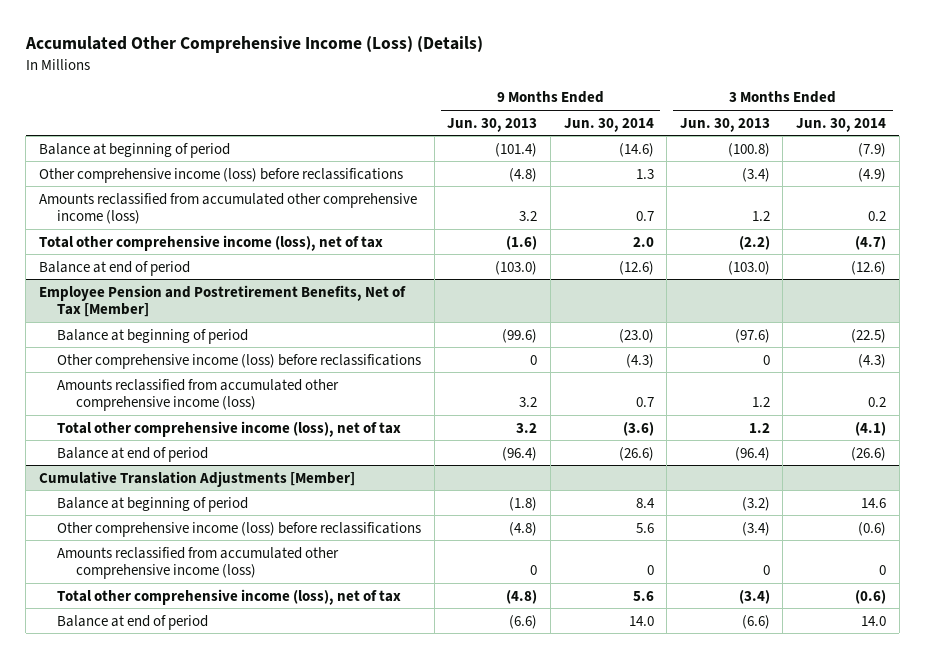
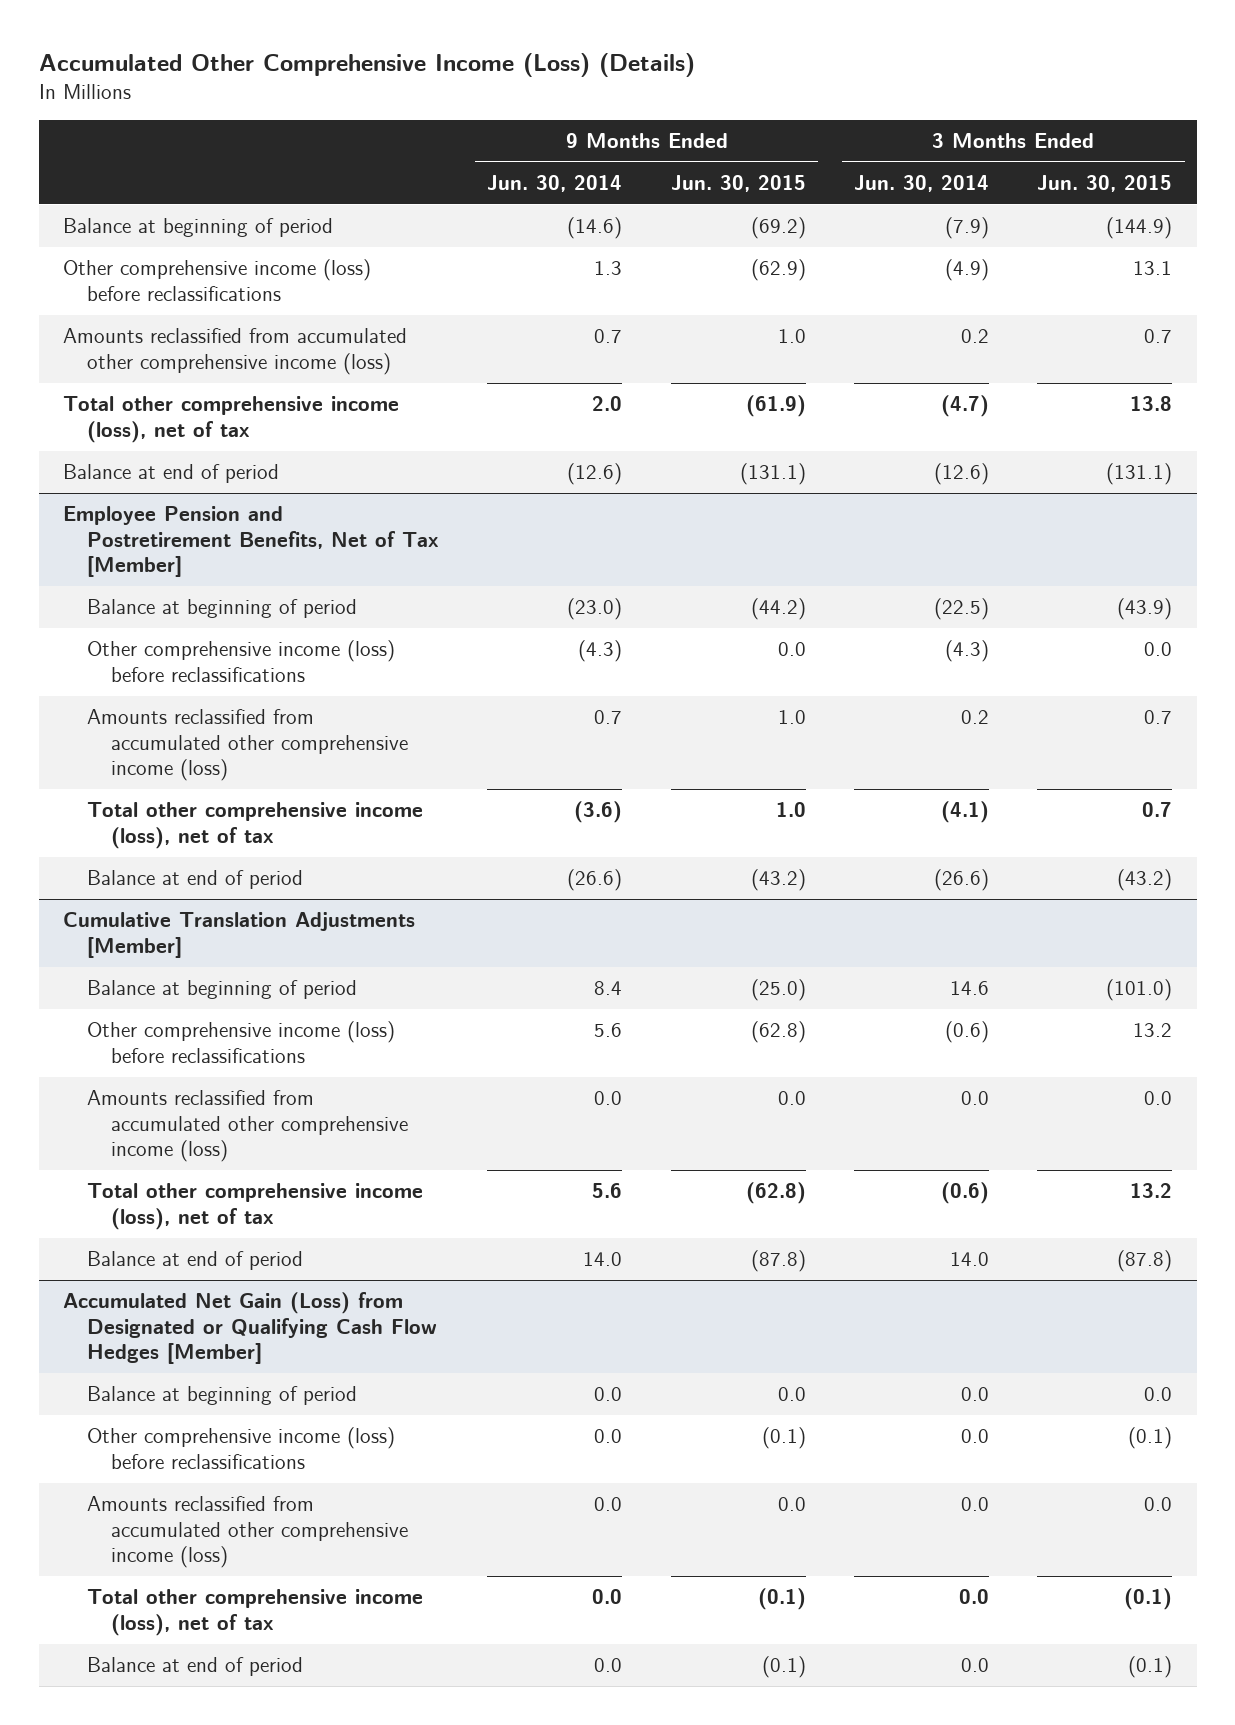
[447,117,538,132] Jun. 30, 2013 -> none
[679,117,770,132] Jun. 30, 2013 -> none
none -> [670,174,806,192] Jun. 30, 2015
none -> [1037,174,1173,192] Jun. 30, 2015
[646,565,654,576] 0 -> [594,1091,623,1106] 0.0
[878,565,886,576] 0 -> [961,1091,990,1106] 0.0
none -> [62,1292,438,1365] Accumulated Net Gain (Loss) from Designated or Qualifying Cash Flow Hedges [Member]
none -> [87,1386,358,1406] Balance at beginning of period
none -> [87,1427,396,1469] Other comprehensive income (loss) before reclassifications
none -> [87,1496,409,1569] Amounts reclassified from accumulated other comprehensive income (loss)
none -> [87,1589,424,1636] Total other comprehensive income (loss), net of tax
none -> [87,1657,304,1677] Balance at end of period

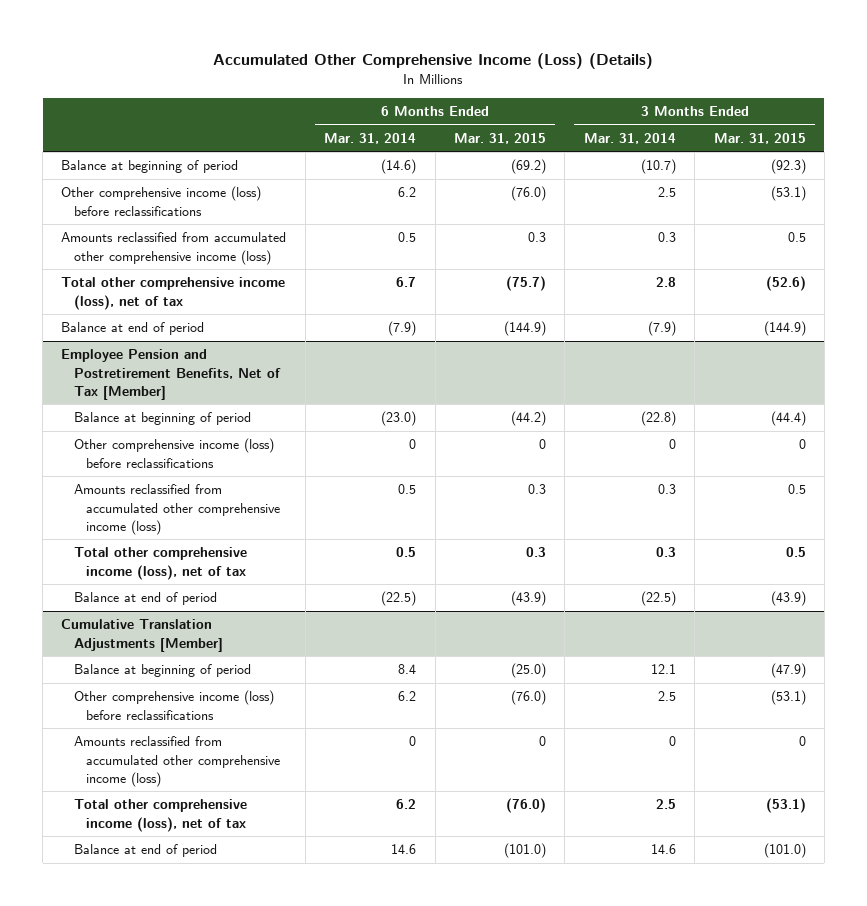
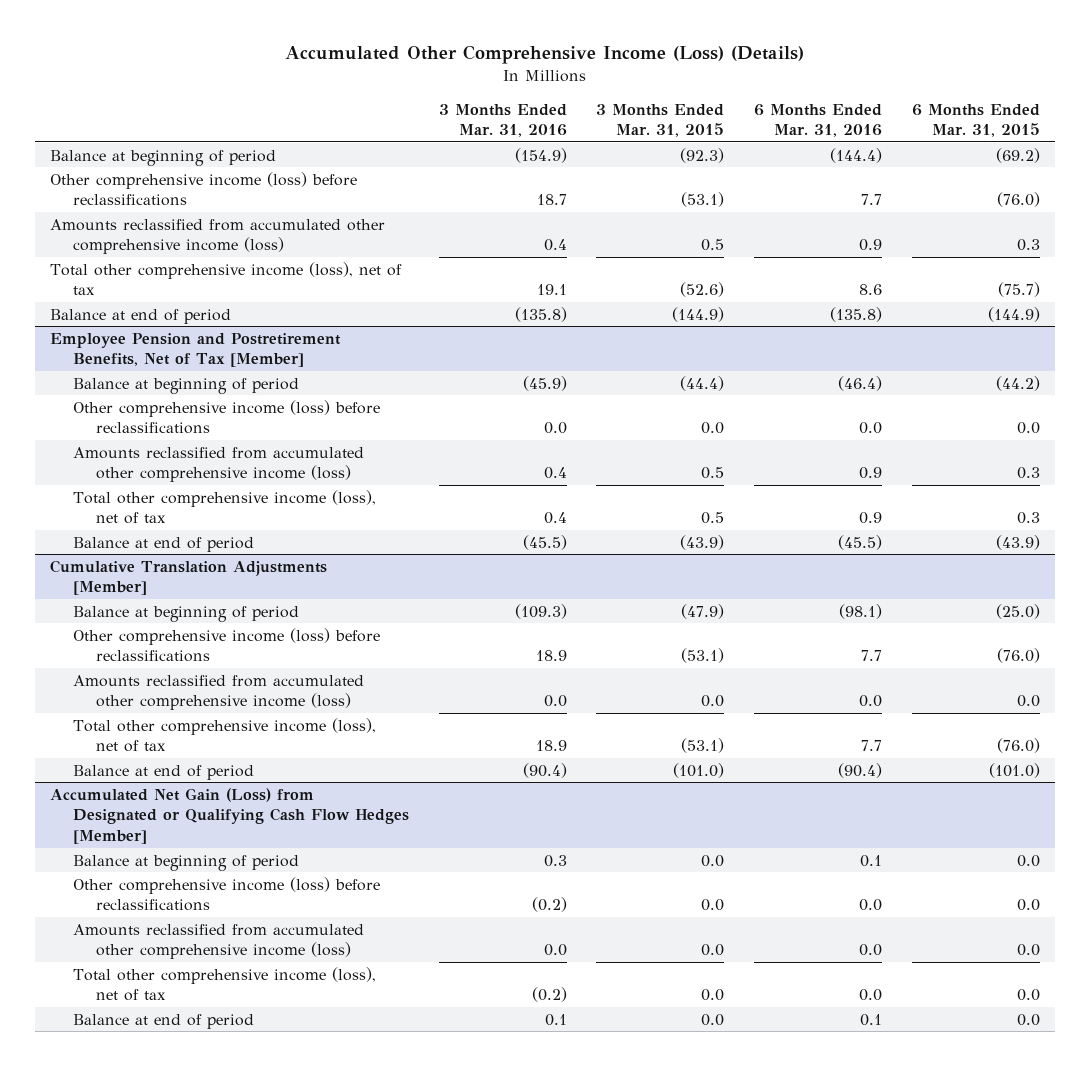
[324,132,417,144] Mar. 31, 2014 -> none
[583,132,676,144] Mar. 31, 2014 -> none
none -> [438,103,567,138] 3 Months Ended Mar. 31, 2016
none -> [754,103,883,138] 6 Months Ended Mar. 31, 2016
[538,439,546,450] 0 -> [1017,422,1041,435] 0.0
[798,439,806,450] 0 -> [701,422,725,435] 0.0
[538,736,546,747] 0 -> [1017,695,1041,708] 0.0
[798,736,806,747] 0 -> [701,695,725,708] 0.0
none -> [49,787,409,844] Accumulated Net Gain (Loss) from Designated or Qualifying Cash Flow Hedges [Member]
none -> [72,854,299,871] Balance at beginning of period
none -> [72,876,380,912] Other comprehensive income (loss) before reclassifications
none -> [72,923,364,960] Amounts reclassified from accumulated other comprehensive income (loss)
none -> [72,966,376,1002] Total other comprehensive income (loss), net of tax
none -> [72,1013,254,1029] Balance at end of period

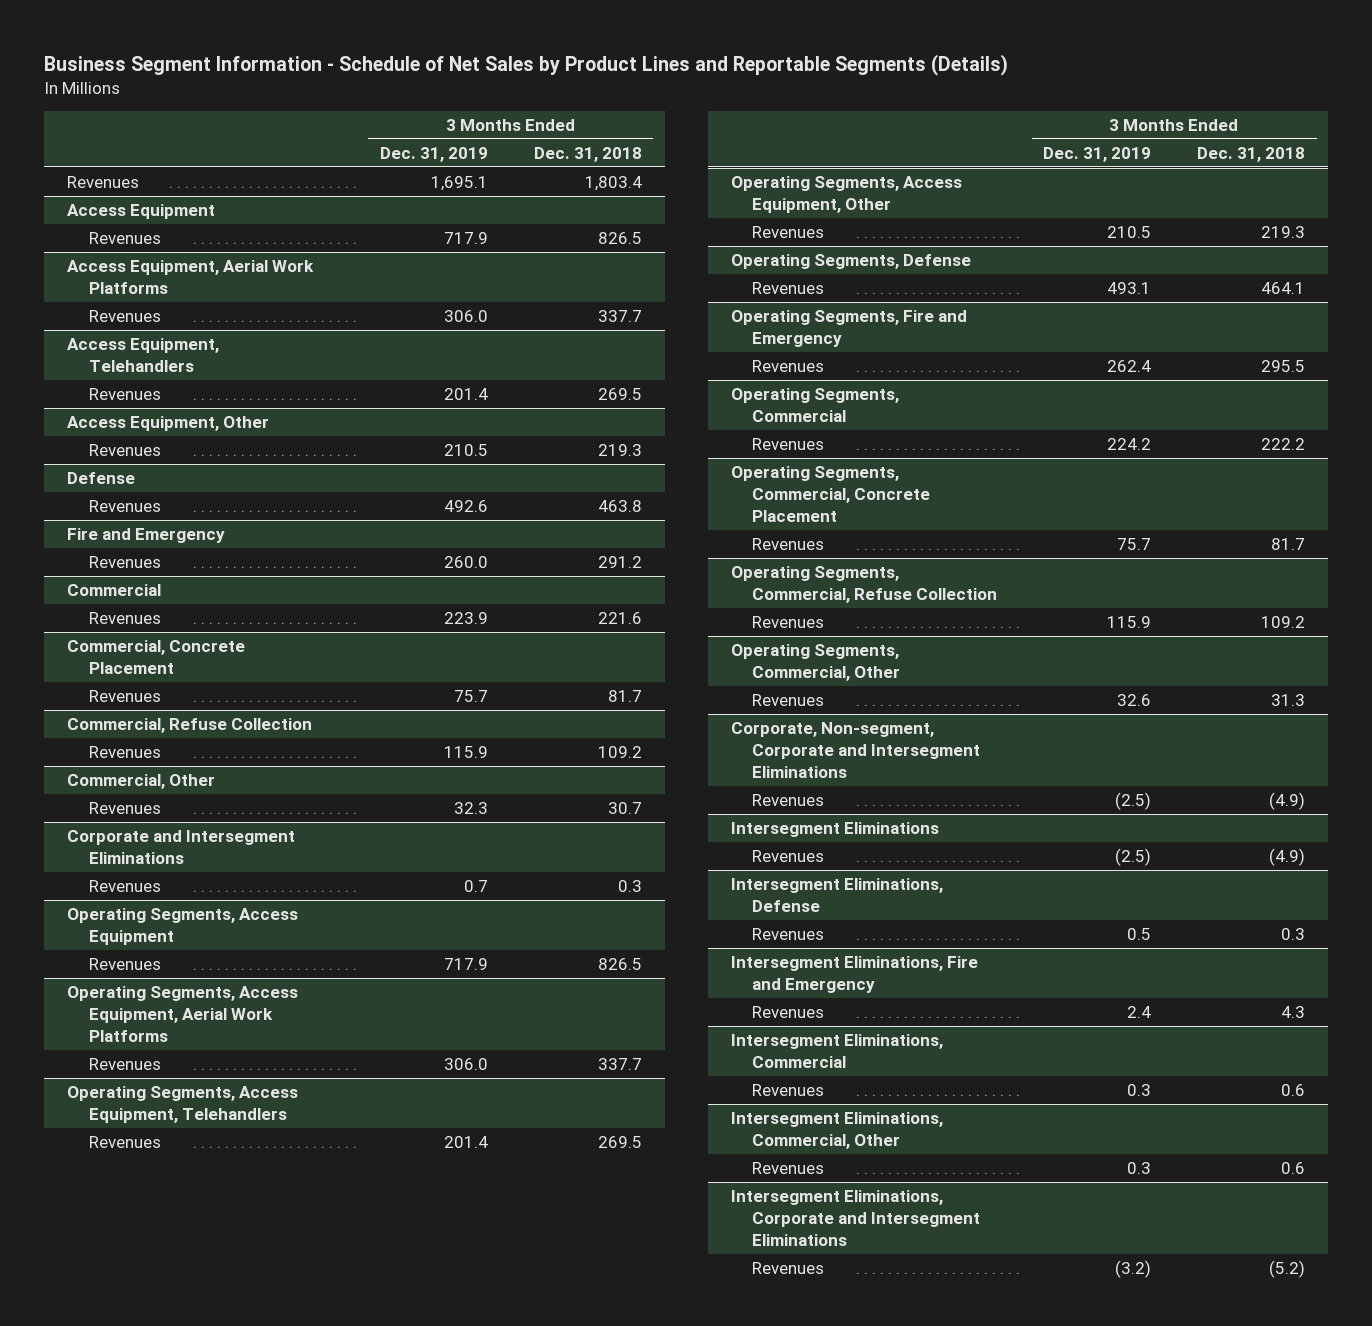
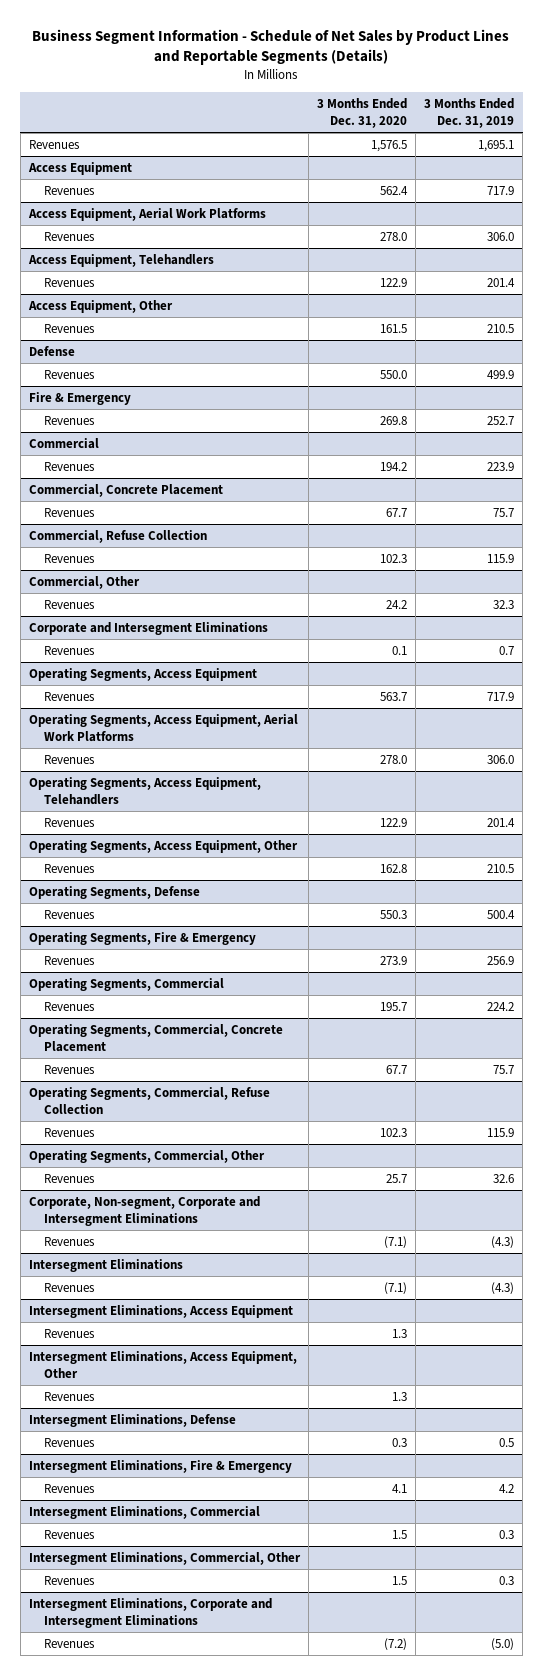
[533,146,642,162] Dec. 31, 2018 -> none
none -> [316,98,407,129] 3 Months Ended Dec. 31, 2020
[443,500,488,513] 492.6 -> [487,369,515,379] 499.9
[67,528,226,544] Fire and Emergency -> [28,391,131,405] Fire & Emergency
[443,556,488,569] 260.0 -> [487,415,515,425] 252.7
[1107,282,1152,295] 493.1 -> [487,909,516,919] 500.4
[730,310,967,347] Operating Segments, Fire and Emergency -> [28,931,256,945] Operating Segments, Fire & Emergency
[1107,360,1152,373] 262.4 -> [487,955,515,965] 256.9
[1115,792,1152,811] (2.5) -> [491,1235,515,1248] (4.3)
[1115,848,1152,867] (2.5) -> [491,1281,515,1294] (4.3)
none -> [28,1304,293,1318] Intersegment Eliminations, Access Equipment
none -> [44,1328,96,1338] Revenues
none -> [28,1350,297,1378] Intersegment Eliminations, Access Equipment, Other
none -> [44,1391,96,1401] Revenues
[730,956,978,993] Intersegment Eliminations, Fire and Emergency -> [28,1459,292,1473] Intersegment Eliminations, Fire & Emergency
[1127,1006,1152,1019] 2.4 -> [499,1483,515,1493] 4.2
[1115,1260,1152,1279] (3.2) -> [491,1637,515,1650] (5.0)

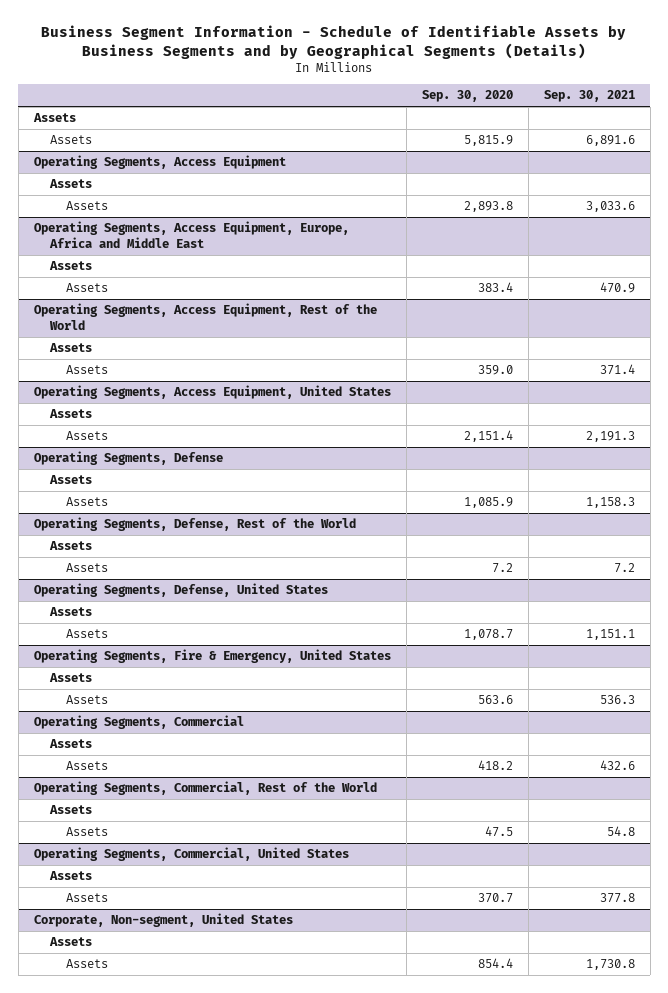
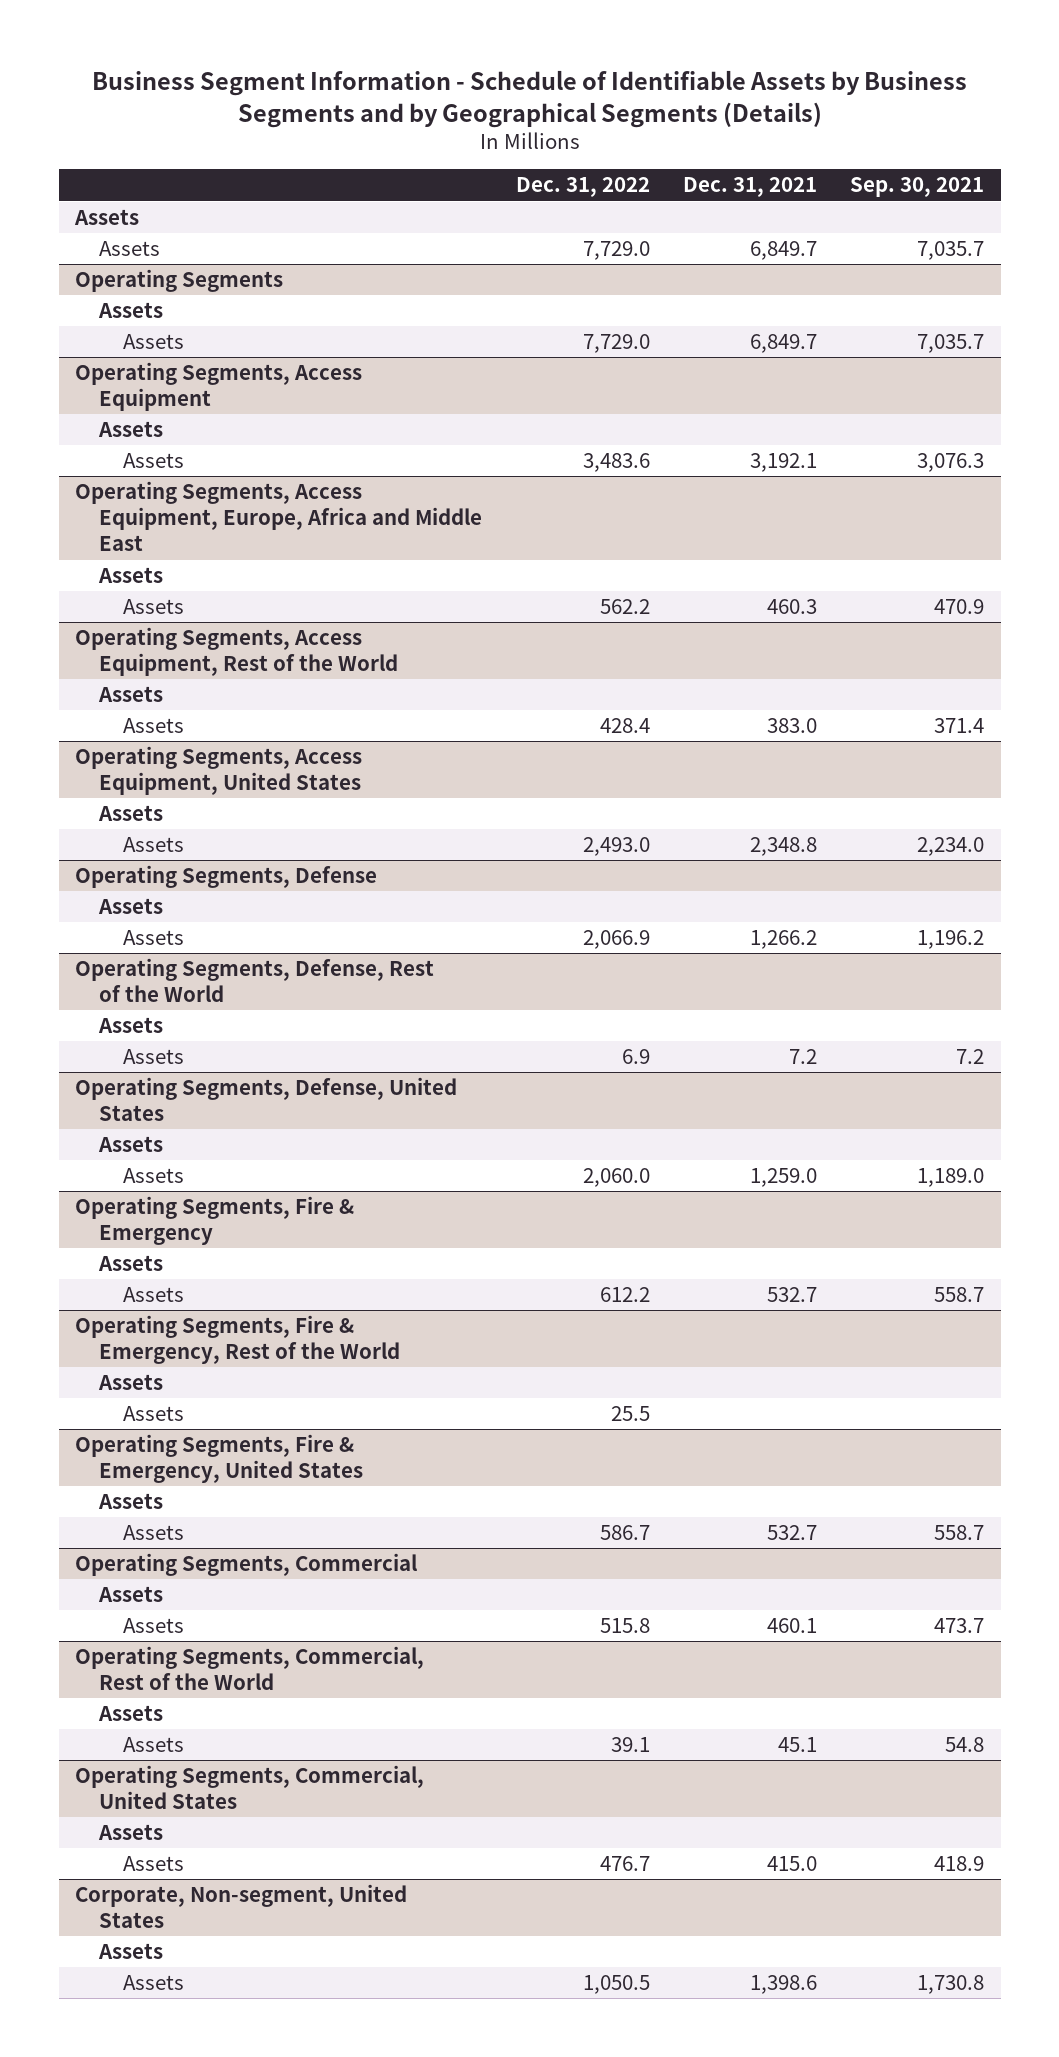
[421,90,513,103] Sep. 30, 2020 -> none
none -> [515,177,650,198] Dec. 31, 2022
none -> [682,177,817,198] Dec. 31, 2021
[585,135,635,147] 6,891.6 -> [917,241,985,261] 7,035.7
none -> [75,269,284,293] Operating Segments
none -> [98,302,164,319] Assets
none -> [123,334,185,350] Assets
[585,201,635,213] 3,033.6 -> [917,453,985,473] 3,076.3
[585,431,635,443] 2,191.3 -> [917,837,985,857] 2,234.0
[585,497,635,509] 1,158.3 -> [917,930,985,950] 1,196.2
[585,629,635,641] 1,151.1 -> [917,1168,985,1188] 1,189.0
none -> [75,1196,355,1246] Operating Segments, Fire & Emergency
none -> [98,1255,164,1272] Assets
none -> [123,1287,185,1303] Assets
none -> [75,1315,401,1365] Operating Segments, Fire & Emergency, Rest of the World
none -> [98,1374,164,1391] Assets
none -> [123,1406,185,1422] Assets
[599,695,635,705] 536.3 -> [934,1525,985,1541] 558.7
[599,760,635,771] 432.6 -> [934,1618,985,1634] 473.7
[599,893,635,904] 377.8 -> [934,1856,985,1872] 418.9

